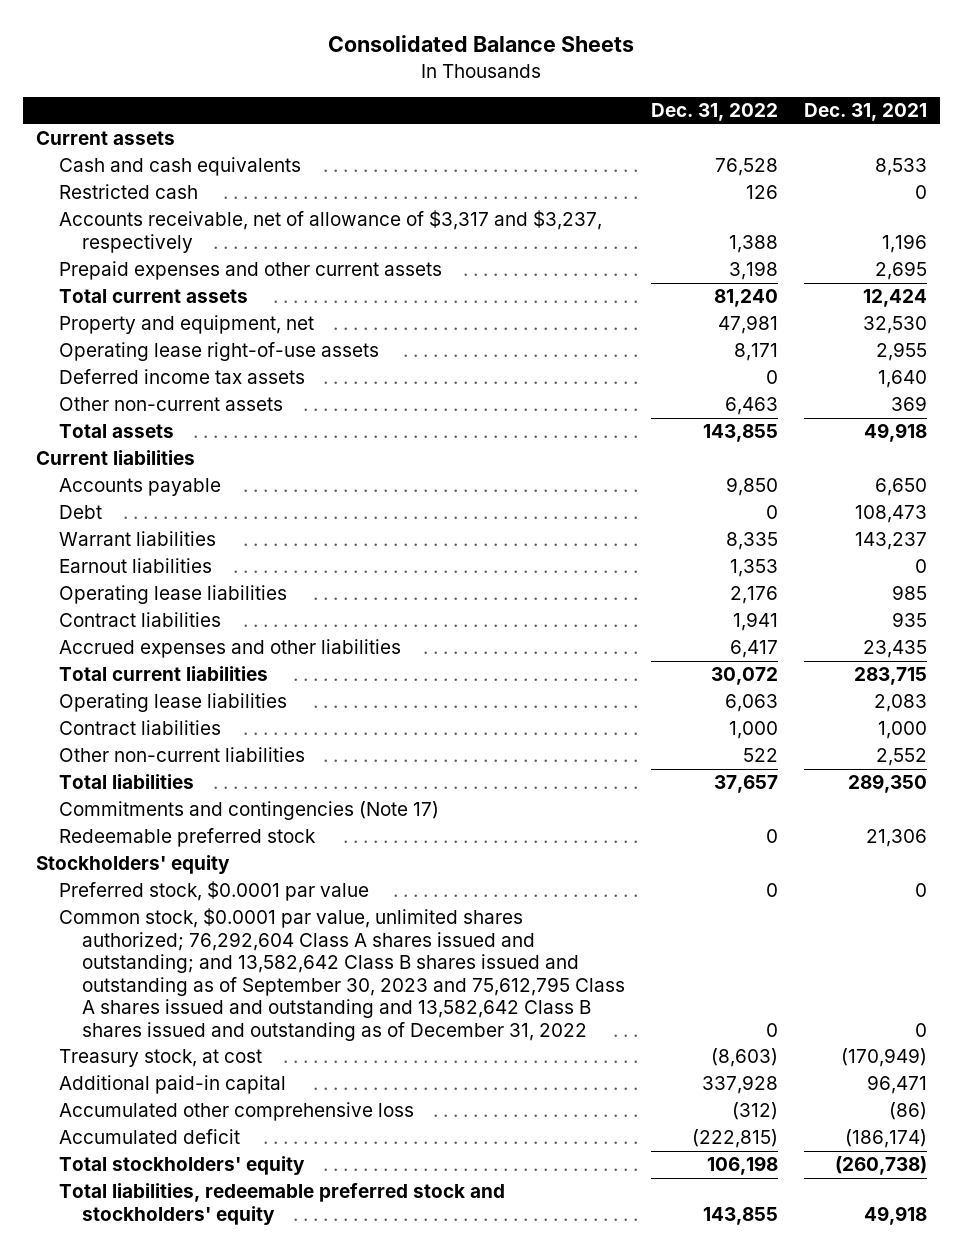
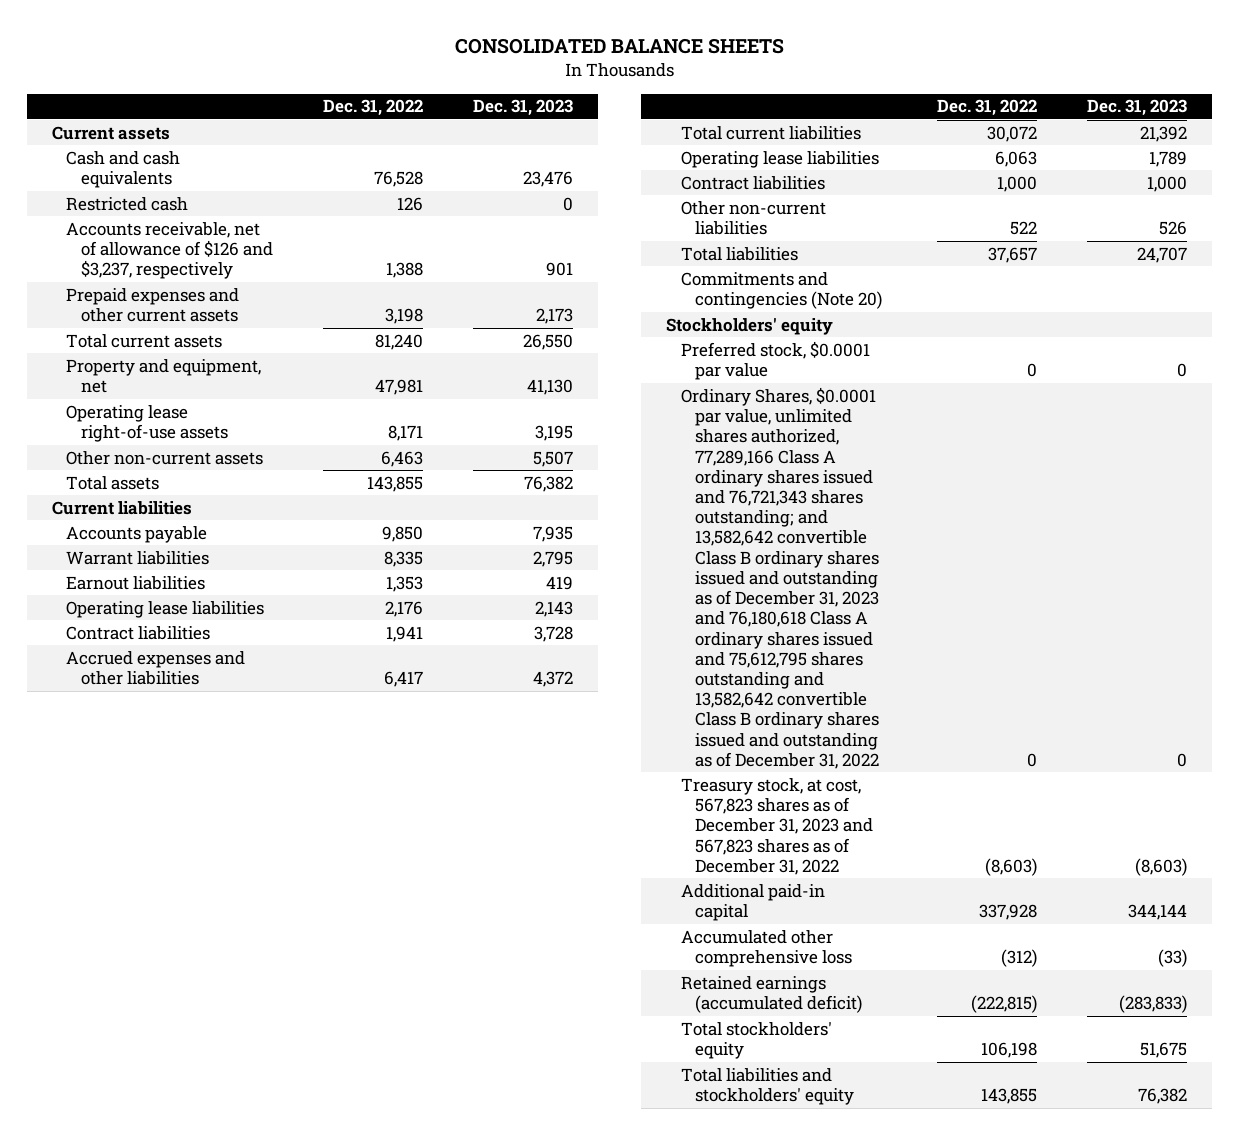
[328,35,635,53] Consolidated Balance Sheets -> [454,38,784,55] CONSOLIDATED BALANCE SHEETS
[803,103,927,122] Dec. 31, 2021 -> none
none -> [473,99,574,117] Dec. 31, 2023
[59,210,603,253] Accounts receivable, net of allowance of $3,317 and $3,237, respectively -> [66,221,273,280] Accounts receivable, net of allowance of $126 and $3,237, respectively
[59,369,306,385] Deferred income tax assets -> none
[59,505,103,520] Debt -> none
[59,828,317,848] Redeemable preferred stock -> none
[59,801,440,821] Commitments and contingencies (Note 17) -> [680,271,883,310] Commitments and contingencies (Note 20)
[59,908,626,1041] Common stock, $0.0001 par value, unlimited shares authorized; 76,292,604 Class A shares issued and outstanding; and 13,582,642 Class B shares issued and outstanding as of September 30, 2023 and 75,612,795 Class A shares issued and outstanding and 13,582,642 Class B shares issued and outstanding as of December 31, 2022 -> [680,386,880,769] Ordinary Shares, $0.0001 par value, unlimited shares authorized, 77,289,166 Class A ordinary shares issued and 76,721,343 shares outstanding; and 13,582,642 convertible Class B ordinary shares issued and outstanding as of December 31, 2023 and 76,180,618 Class A ordinary shares issued and 75,612,795 shares outstanding and 13,582,642 convertible Class B ordinary shares issued and outstanding as of December 31, 2022
[59,1049,263,1068] Treasury stock, at cost -> [680,777,874,875] Treasury stock, at cost, 567,823 shares as of December 31, 2023 and 567,823 shares as of December 31, 2022
[59,1129,241,1145] Accumulated deficit -> [680,975,863,1014] Retained earnings (accumulated deficit)
[59,1183,506,1225] Total liabilities, redeemable preferred stock and stockholders' equity -> [680,1067,855,1106] Total liabilities and stockholders' equity

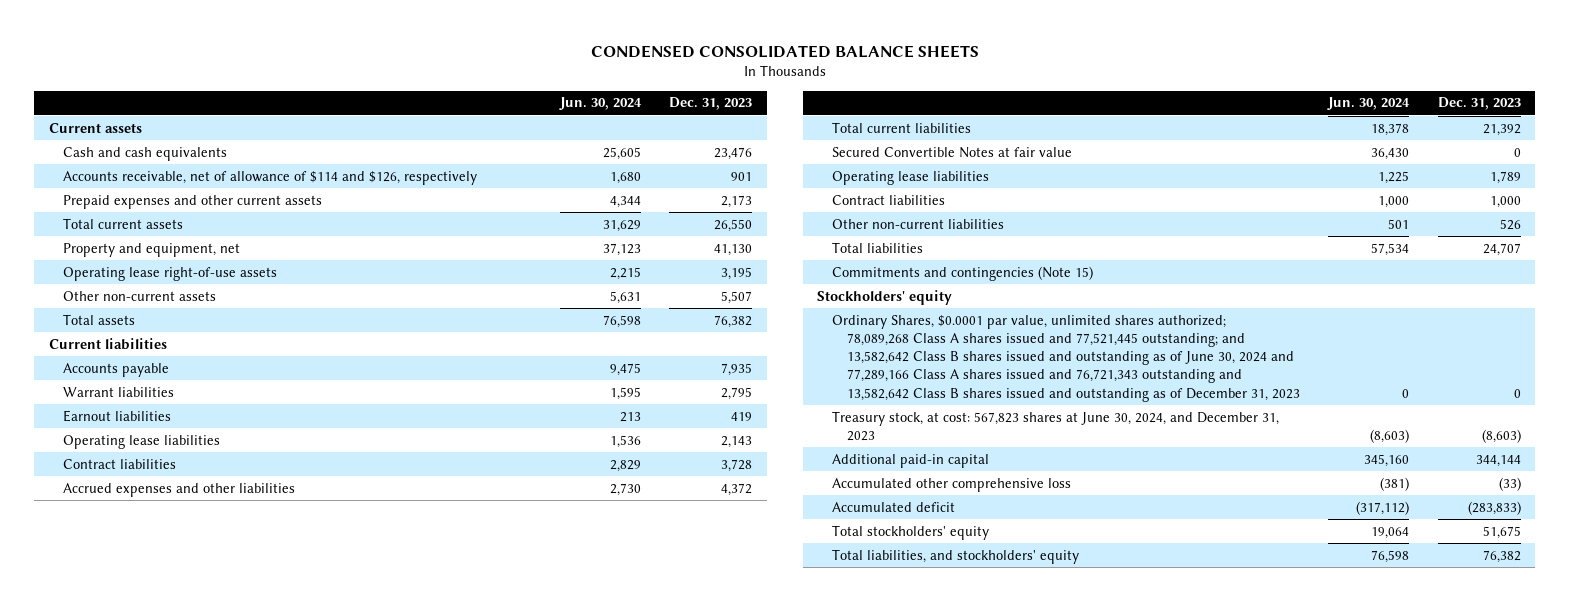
[454,38,784,55] CONSOLIDATED BALANCE SHEETS -> [590,44,979,58] CONDENSED CONSOLIDATED BALANCE SHEETS
[323,99,424,117] Dec. 31, 2022 -> none
none -> [558,97,642,111] Jun. 30, 2024
[66,196,189,211] Restricted cash -> none
[66,221,273,280] Accounts receivable, net of allowance of $126 and $3,237, respectively -> [63,170,478,185] Accounts receivable, net of allowance of $114 and $126, respectively
none -> [831,146,1072,158] Secured Convertible Notes at fair value
[680,271,883,310] Commitments and contingencies (Note 20) -> [831,265,1093,281] Commitments and contingencies (Note 15)
[680,340,870,381] Preferred stock, $0.0001 par value -> none
[680,386,880,769] Ordinary Shares, $0.0001 par value, unlimited shares authorized, 77,289,166 Class A ordinary shares issued and 76,721,343 shares outstanding; and 13,582,642 convertible Class B ordinary shares issued and outstanding as of December 31, 2023 and 76,180,618 Class A ordinary shares issued and 75,612,795 shares outstanding and 13,582,642 convertible Class B ordinary shares issued and outstanding as of December 31, 2022 -> [831,314,1300,402] Ordinary Shares, $0.0001 par value, unlimited shares authorized; 78,089,268 Class A shares issued and 77,521,445 outstanding; and 13,582,642 Class B shares issued and outstanding as of June 30, 2024 and 77,289,166 Class A shares issued and 76,721,343 outstanding and 13,582,642 Class B shares issued and outstanding as of December 31, 2023
[680,777,874,875] Treasury stock, at cost, 567,823 shares as of December 31, 2023 and 567,823 shares as of December 31, 2022 -> [831,410,1279,441] Treasury stock, at cost: 567,823 shares at June 30, 2024, and December 31, 2023
[680,975,863,1014] Retained earnings (accumulated deficit) -> [831,501,955,512] Accumulated deficit
[680,1067,855,1106] Total liabilities and stockholders' equity -> [831,548,1079,564] Total liabilities, and stockholders' equity

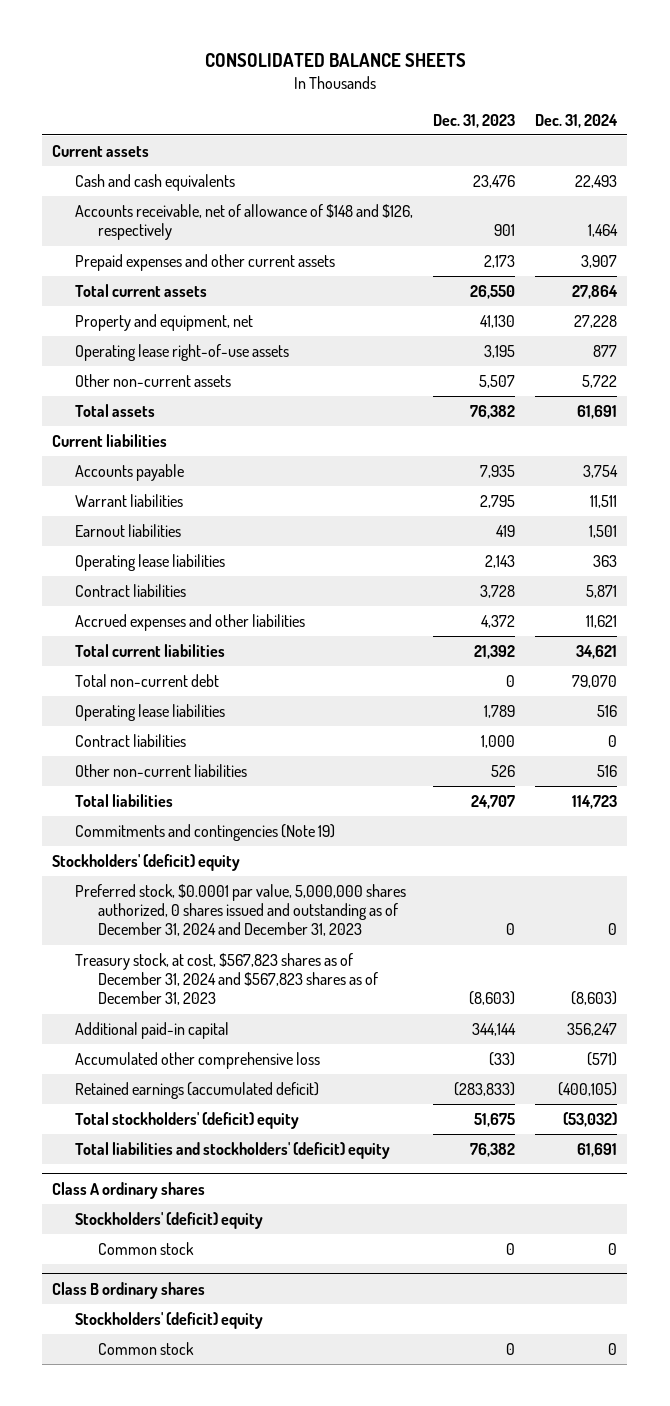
[590,44,979,58] CONDENSED CONSOLIDATED BALANCE SHEETS -> [204,53,466,68] CONSOLIDATED BALANCE SHEETS
[558,97,642,111] Jun. 30, 2024 -> none
none -> [535,113,619,128] Dec. 31, 2024
[63,170,478,185] Accounts receivable, net of allowance of $114 and $126, respectively -> [75,203,414,241] Accounts receivable, net of allowance of $148 and $126, respectively
[831,146,1072,158] Secured Convertible Notes at fair value -> [75,673,220,687] Total non-current debt
[831,314,1300,402] Ordinary Shares, $0.0001 par value, unlimited shares authorized; 78,089,268 Class A shares issued and 77,521,445 outstanding; and 13,582,642 Class B shares issued and outstanding as of June 30, 2024 and 77,289,166 Class A shares issued and 76,721,343 outstanding and 13,582,642 Class B shares issued and outstanding as of December 31, 2023 -> none
[831,265,1093,281] Commitments and contingencies (Note 15) -> [75,823,336,841] Commitments and contingencies (Note 19)
[817,289,953,305] Stockholders' equity -> [52,853,241,871] Stockholders' (deficit) equity
none -> [75,883,407,937] Preferred stock, $0.0001 par value, 5,000,000 shares authorized, 0 shares issued and outstanding as of December 31, 2024 and December 31, 2023
[831,410,1279,441] Treasury stock, at cost: 567,823 shares at June 30, 2024, and December 31, 2023 -> [75,952,378,1006] Treasury stock, at cost, $567,823 shares as of December 31, 2024 and $567,823 shares as of December 31, 2023
[831,501,955,512] Accumulated deficit -> [75,1081,320,1099] Retained earnings (accumulated deficit)
[831,524,989,540] Total stockholders' equity -> [75,1111,300,1129] Total stockholders' (deficit) equity
[831,548,1079,564] Total liabilities, and stockholders' equity -> [75,1141,391,1159] Total liabilities and stockholders' (deficit) equity
none -> [52,1181,206,1199] Class A ordinary shares
none -> [75,1211,264,1229] Stockholders' (deficit) equity
none -> [97,1241,194,1255] Common stock
none -> [52,1281,206,1299] Class B ordinary shares
none -> [75,1311,264,1329] Stockholders' (deficit) equity
none -> [97,1341,194,1355] Common stock

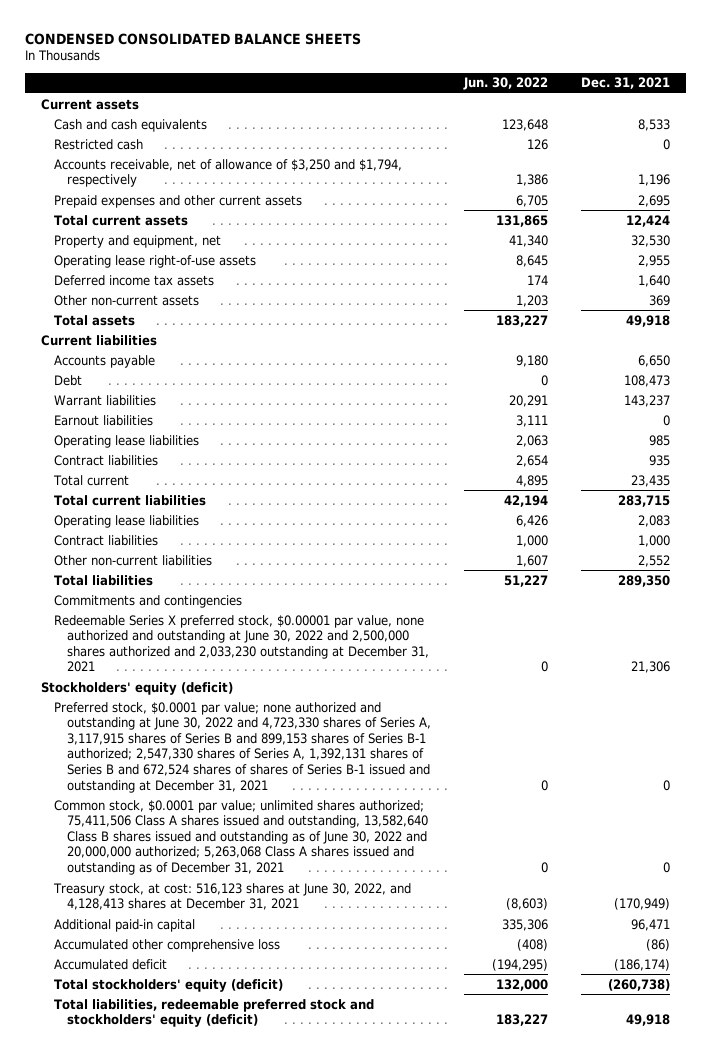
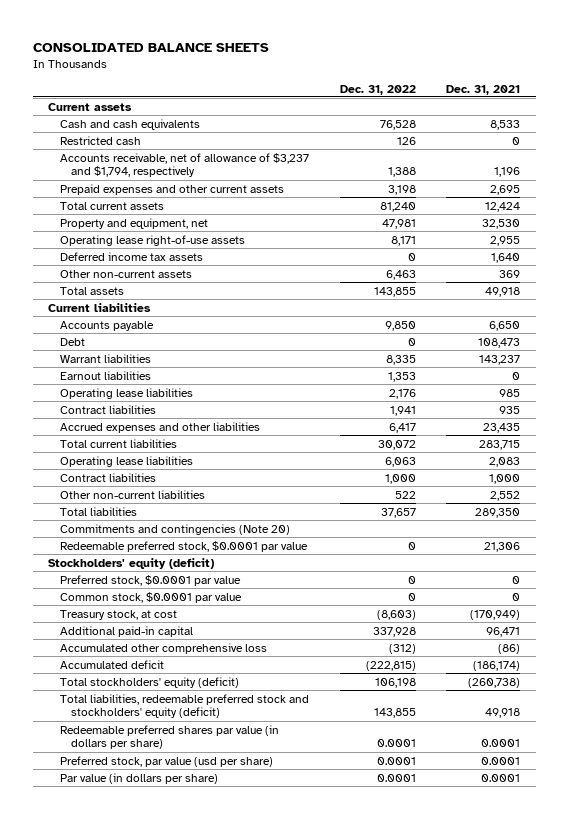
[24,32,361,45] CONDENSED CONSOLIDATED BALANCE SHEETS -> [32,42,269,52] CONSOLIDATED BALANCE SHEETS
[463,77,549,91] Jun. 30, 2022 -> none
none -> [339,84,416,95] Dec. 31, 2022
[54,158,403,188] Accounts receivable, net of allowance of $3,250 and $1,794, respectively -> [59,152,309,178] Accounts receivable, net of allowance of $3,237 and $1,794, respectively
[53,474,130,486] Total current -> [59,421,260,433] Accrued expenses and other liabilities
[54,594,243,608] Commitments and contingencies -> [59,523,290,535] Commitments and contingencies (Note 20)
[54,614,430,673] Redeemable Series X preferred stock, $0.00001 par value, none authorized and outstanding at June 30, 2022 and 2,500,000 shares authorized and 2,033,230 outstanding at December 31, 2021 -> [59,540,308,552] Redeemable preferred stock, $0.0001 par value
[54,701,432,793] Preferred stock, $0.0001 par value; none authorized and outstanding at June 30, 2022 and 4,723,330 shares of Series A, 3,117,915 shares of Series B and 899,153 shares of Series B-1 authorized; 2,547,330 shares of Series A, 1,392,131 shares of Series B and 672,524 shares of shares of Series B-1 issued and outstanding at December 31, 2021 -> [59,574,241,586] Preferred stock, $0.0001 par value
[54,799,429,876] Common stock, $0.0001 par value; unlimited shares authorized; 75,411,506 Class A shares issued and outstanding, 13,582,640 Class B shares issued and outstanding as of June 30, 2022 and 20,000,000 authorized; 5,263,068 Class A shares issued and outstanding as of December 31, 2021 -> [59,591,242,603] Common stock, $0.0001 par value
[53,882,412,911] Treasury stock, at cost: 516,123 shares at June 30, 2022, and 4,128,413 shares at December 31, 2021 -> [59,609,177,620] Treasury stock, at cost
none -> [59,724,279,750] Redeemable preferred shares par value (in dollars per share)
none -> [59,755,273,767] Preferred stock, par value (usd per share)
none -> [59,772,218,784] Par value (in dollars per share)

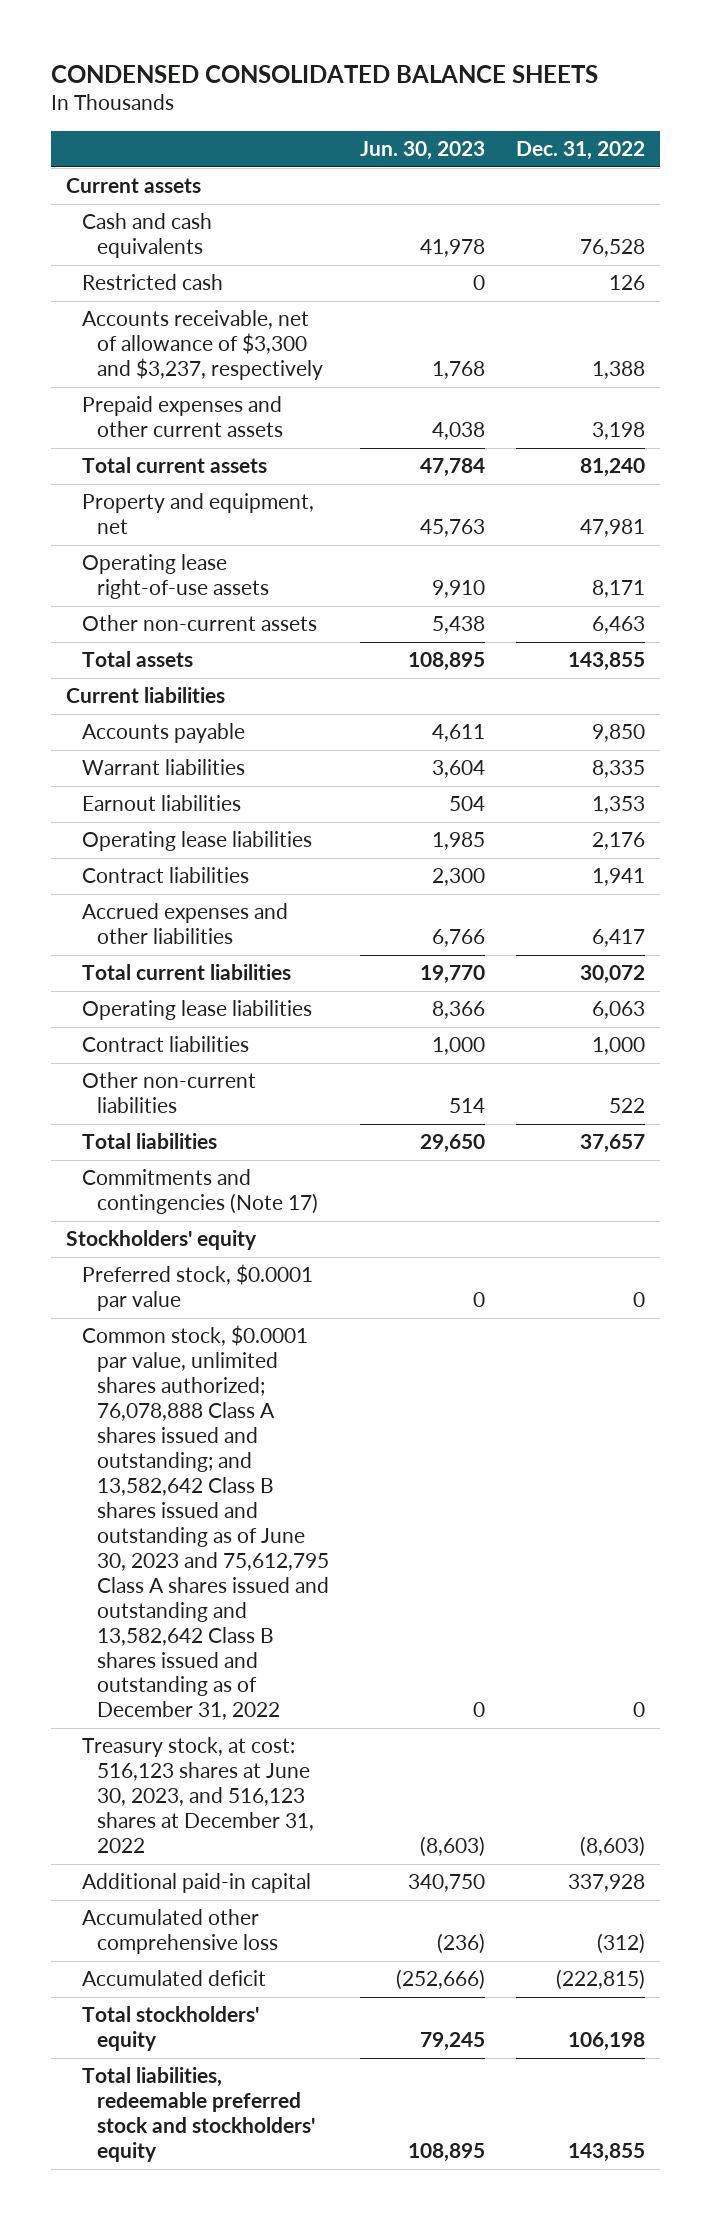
[32,42,269,52] CONSOLIDATED BALANCE SHEETS -> [50,64,598,83] CONDENSED CONSOLIDATED BALANCE SHEETS
[446,84,521,95] Dec. 31, 2021 -> none
none -> [359,141,485,161] Jun. 30, 2023
[59,152,309,178] Accounts receivable, net of allowance of $3,237 and $1,794, respectively -> [81,310,323,381] Accounts receivable, net of allowance of $3,300 and $3,237, respectively
[59,251,203,261] Deferred income tax assets -> none
[59,337,85,346] Debt -> none
[59,540,308,552] Redeemable preferred stock, $0.0001 par value -> none
[59,523,290,535] Commitments and contingencies (Note 20) -> [81,1169,318,1215] Commitments and contingencies (Note 17)
[48,557,215,569] Stockholders' equity (deficit) -> [66,1230,258,1251] Stockholders' equity
[59,591,242,603] Common stock, $0.0001 par value -> [81,1325,329,1721] Common stock, $0.0001 par value, unlimited shares authorized; 76,078,888 Class A shares issued and outstanding; and 13,582,642 Class B shares issued and outstanding as of June 30, 2023 and 75,612,795 Class A shares issued and outstanding and 13,582,642 Class B shares issued and outstanding as of December 31, 2022
[59,609,177,620] Treasury stock, at cost -> [81,1737,314,1854] Treasury stock, at cost: 516,123 shares at June 30, 2023, and 516,123 shares at December 31, 2022
[59,724,279,750] Redeemable preferred shares par value (in dollars per share) -> none
[59,755,273,767] Preferred stock, par value (usd per share) -> none
[59,772,218,784] Par value (in dollars per share) -> none
[59,676,239,688] Total stockholders' equity (deficit) -> [81,2006,259,2052] Total stockholders' equity
[59,693,309,719] Total liabilities, redeemable preferred stock and stockholders' equity (deficit) -> [81,2067,315,2163] Total liabilities, redeemable preferred stock and stockholders' equity

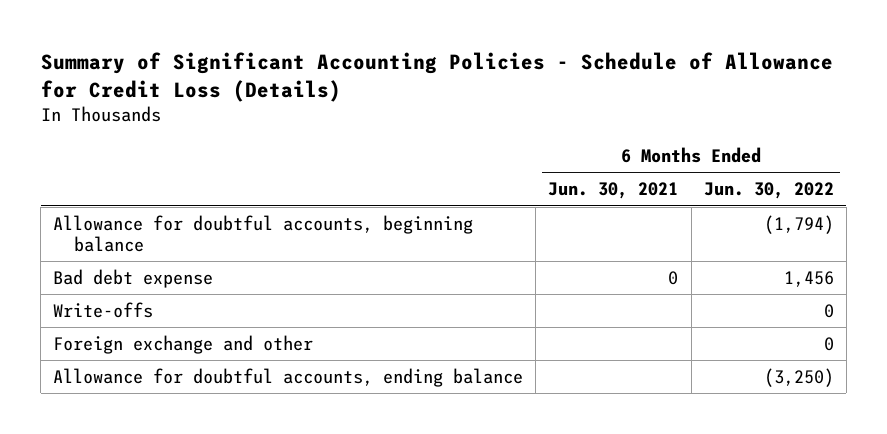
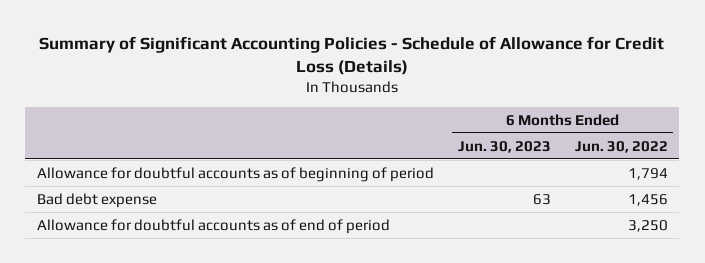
[548,182,679,200] Jun. 30, 2021 -> none
none -> [457,140,551,153] Jun. 30, 2023
[53,215,474,252] Allowance for doubtful accounts, beginning balance -> [37,166,435,182] Allowance for doubtful accounts as of beginning of period
[763,215,834,235] (1,794) -> [627,167,668,180] 1,794
[53,302,154,319] Write-offs -> none
[53,335,314,355] Foreign exchange and other -> none
[53,368,524,388] Allowance for doubtful accounts, ending balance -> [37,218,391,234] Allowance for doubtful accounts as of end of period
[763,368,834,388] (3,250) -> [627,219,668,232] 3,250

